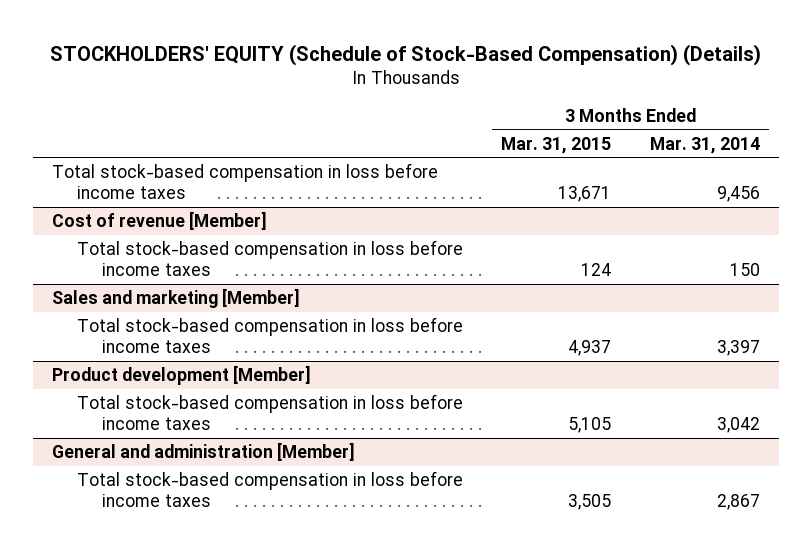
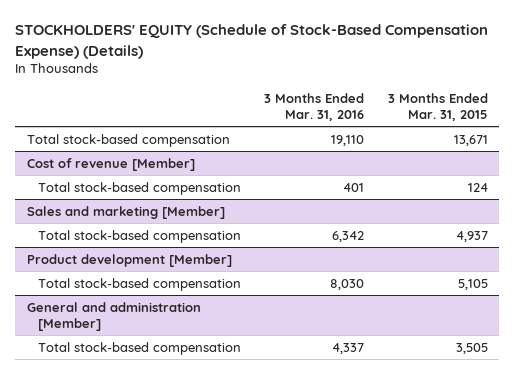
[50,43,762,66] STOCKHOLDERS' EQUITY (Schedule of Stock-Based Compensation) (Details) -> [15,24,489,59] STOCKHOLDERS' EQUITY (Schedule of Stock-Based Compensation Expense) (Details)
[649,136,760,154] Mar. 31, 2014 -> none
none -> [264,92,365,121] 3 Months Ended Mar. 31, 2016
[52,163,439,200] Total stock-based compensation in loss before income taxes -> [26,133,230,147] Total stock-based compensation
[77,240,464,277] Total stock-based compensation in loss before income taxes -> [37,181,241,195] Total stock-based compensation
[77,317,464,354] Total stock-based compensation in loss before income taxes -> [37,229,241,243] Total stock-based compensation
[77,394,464,431] Total stock-based compensation in loss before income taxes -> [37,277,241,291] Total stock-based compensation
[77,471,464,508] Total stock-based compensation in loss before income taxes -> [37,341,241,355] Total stock-based compensation

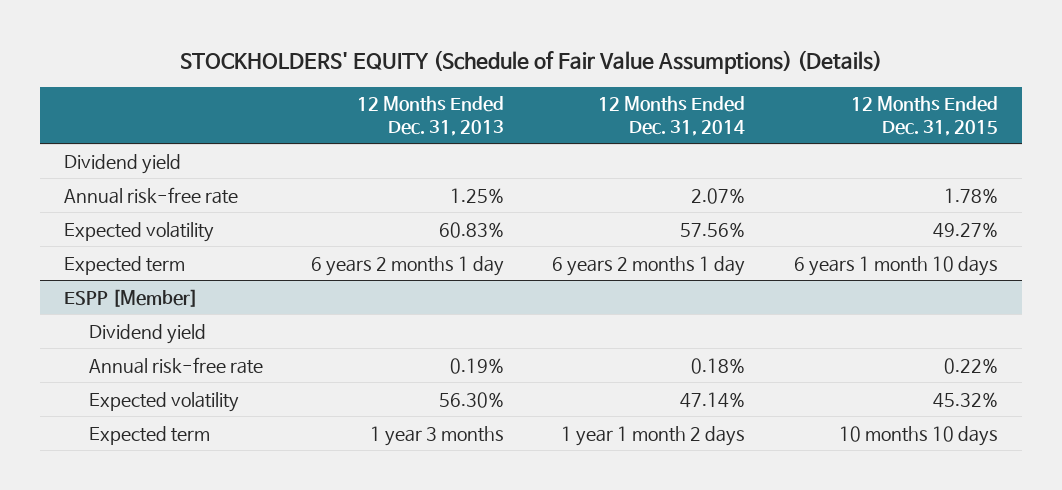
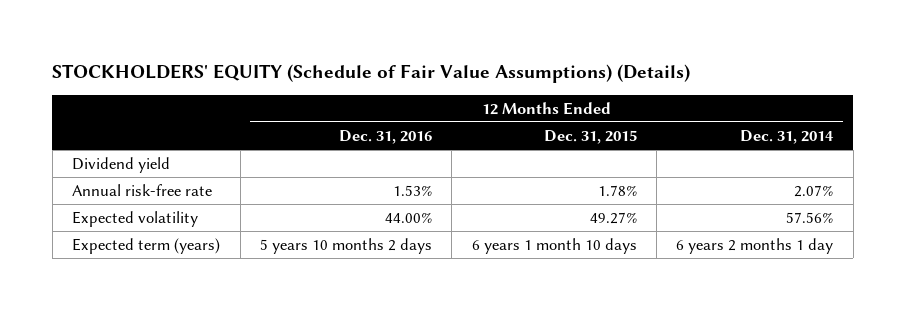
[356,96,504,136] 12 Months Ended Dec. 31, 2013 -> none
none -> [338,129,432,144] Dec. 31, 2016
[64,288,199,307] ESPP [Member] -> none
[88,323,206,344] Dividend yield -> none
[88,356,263,374] Annual risk-free rate -> none
[88,391,239,412] Expected volatility -> none
[88,425,210,445] Expected term -> none
[64,255,186,275] Expected term -> [72,237,221,254] Expected term (years)

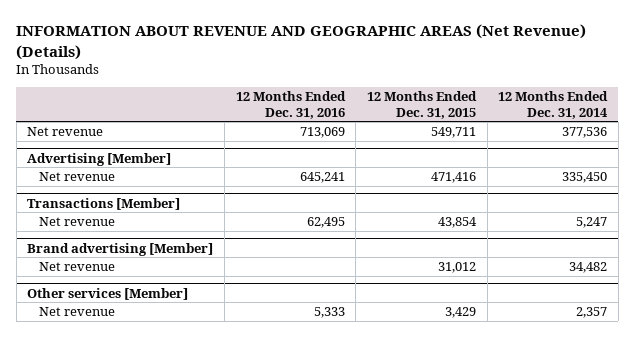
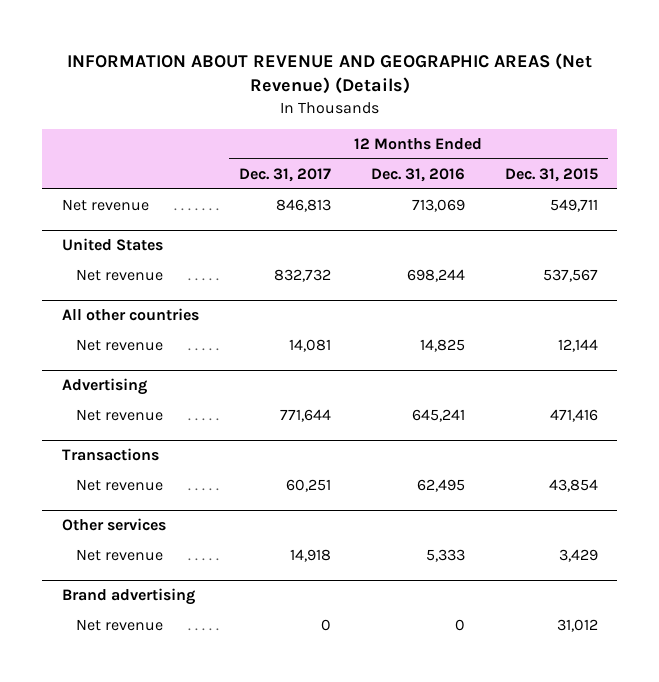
[498,91,609,119] 12 Months Ended Dec. 31, 2014 -> none
none -> [238,167,331,182] Dec. 31, 2017
none -> [61,238,163,252] United States
none -> [75,269,163,282] Net revenue
none -> [61,308,199,322] All other countries
none -> [75,339,163,352] Net revenue
[27,152,172,166] Advertising [Member] -> [61,378,147,396] Advertising
[27,197,181,210] Transactions [Member] -> [61,448,159,462] Transactions
[27,242,214,256] Brand advertising [Member] -> none
[38,262,115,272] Net revenue -> none
[27,287,189,300] Other services [Member] -> [61,518,166,532] Other services
none -> [61,588,195,606] Brand advertising
none -> [75,619,163,632] Net revenue

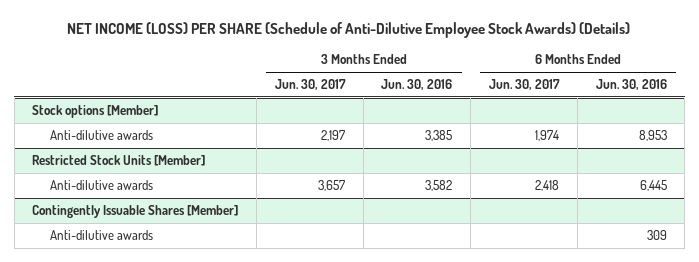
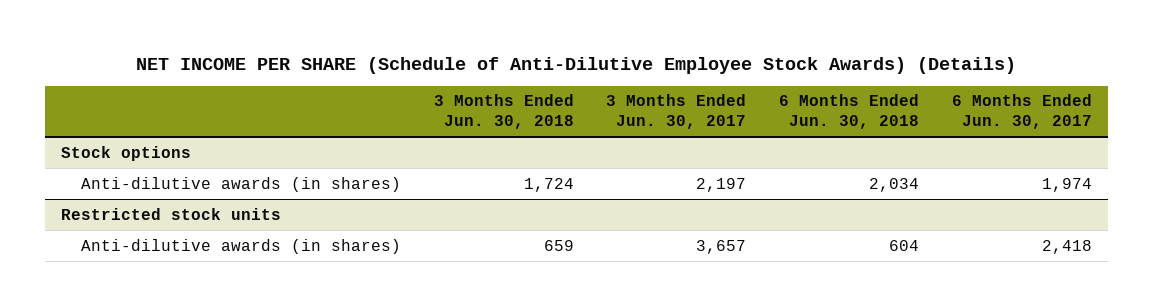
[67,22,631,39] NET INCOME (LOSS) PER SHARE (Schedule of Anti-Dilutive Employee Stock Awards) (Details) -> [136,56,1017,74] NET INCOME PER SHARE (Schedule of Anti-Dilutive Employee Stock Awards) (Details)
[381,79,453,91] Jun. 30, 2016 -> none
[595,79,667,91] Jun. 30, 2016 -> none
none -> [433,94,574,130] 3 Months Ended Jun. 30, 2018
none -> [778,94,919,130] 6 Months Ended Jun. 30, 2018
[32,205,239,219] Contingently Issuable Shares [Member] -> none
[50,230,154,241] Anti-dilutive awards -> none
[32,105,159,119] Stock options [Member] -> [61,145,192,161] Stock options
[50,130,154,141] Anti-dilutive awards -> [81,176,402,192] Anti-dilutive awards (in shares)
[32,155,206,167] Restricted Stock Units [Member] -> [61,207,282,220] Restricted stock units
[50,180,154,191] Anti-dilutive awards -> [81,238,402,254] Anti-dilutive awards (in shares)

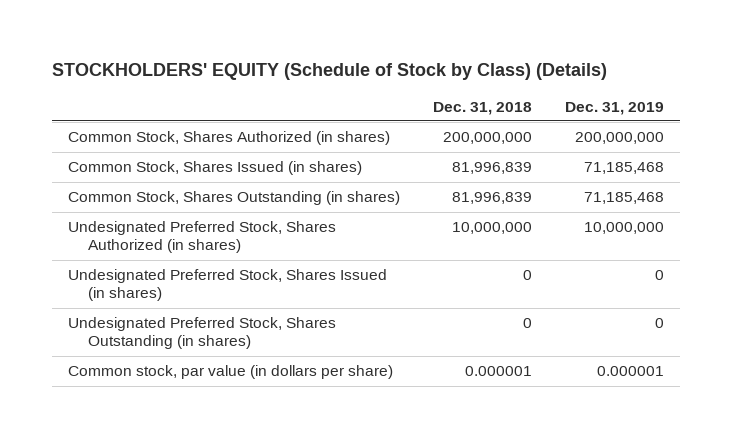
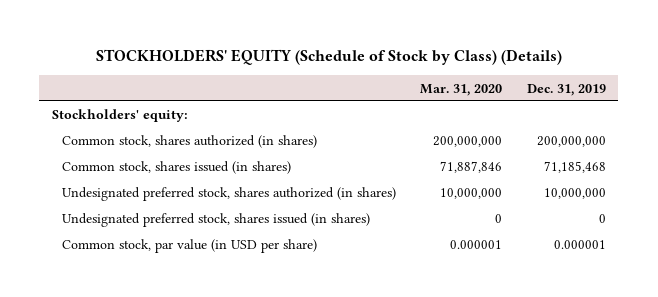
[432,101,532,115] Dec. 31, 2018 -> none
none -> [420,83,503,96] Mar. 31, 2020
[68,191,401,206] Common Stock, Shares Outstanding (in shares) -> none
[68,317,337,350] Undesignated Preferred Stock, Shares Outstanding (in shares) -> none
none -> [51,109,188,123] Stockholders' equity:
[68,131,391,146] Common Stock, Shares Authorized (in shares) -> [61,135,317,149] Common stock, shares authorized (in shares)
[68,161,363,176] Common Stock, Shares Issued (in shares) -> [61,161,291,175] Common stock, shares issued (in shares)
[68,221,337,254] Undesignated Preferred Stock, Shares Authorized (in shares) -> [61,187,396,202] Undesignated preferred stock, shares authorized (in shares)
[68,269,388,302] Undesignated Preferred Stock, Shares Issued (in shares) -> [61,213,370,228] Undesignated preferred stock, shares issued (in shares)
[68,365,394,380] Common stock, par value (in dollars per share) -> [61,239,317,254] Common stock, par value (in USD per share)

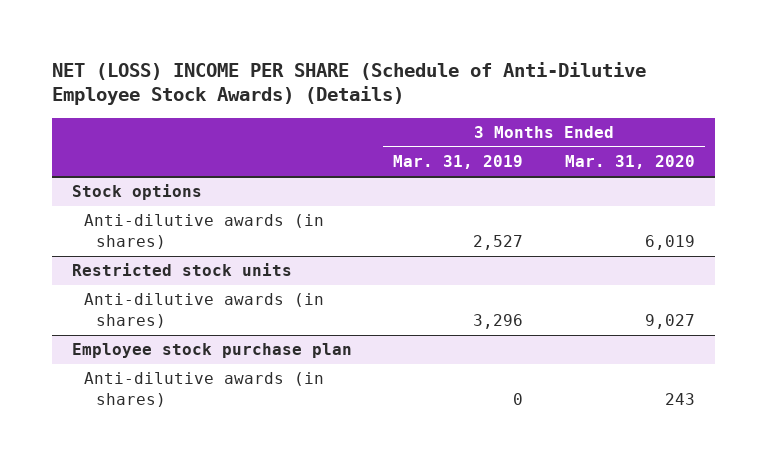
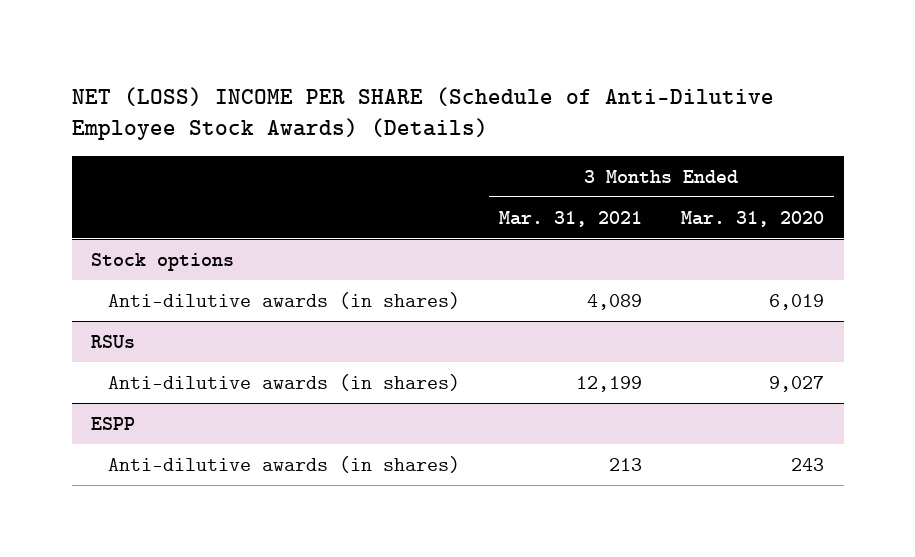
[393,155,524,170] Mar. 31, 2019 -> none
none -> [498,210,642,227] Mar. 31, 2021
[72,263,293,277] Restricted stock units -> [91,334,136,348] RSUs
[72,343,353,359] Employee stock purchase plan -> [91,416,136,430] ESPP

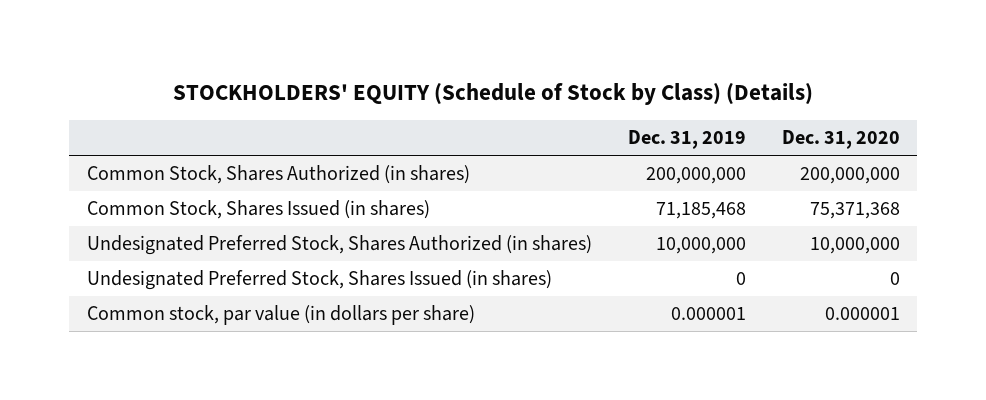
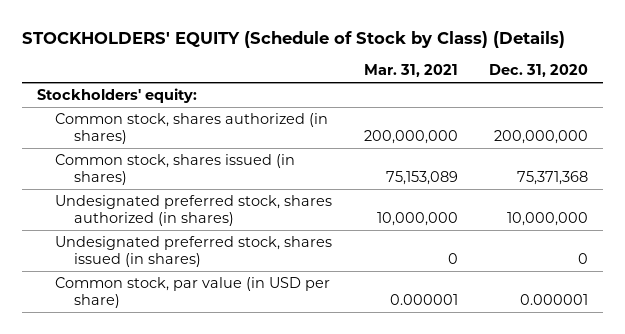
[627,130,746,150] Dec. 31, 2019 -> none
none -> [363,64,458,78] Mar. 31, 2021
none -> [37,87,198,103] Stockholders' equity:
[86,165,470,185] Common Stock, Shares Authorized (in shares) -> [55,112,329,145] Common stock, shares authorized (in shares)
[86,200,430,220] Common Stock, Shares Issued (in shares) -> [55,153,296,186] Common stock, shares issued (in shares)
[86,235,592,256] Undesignated Preferred Stock, Shares Authorized (in shares) -> [55,194,333,227] Undesignated preferred stock, shares authorized (in shares)
[86,270,552,291] Undesignated Preferred Stock, Shares Issued (in shares) -> [55,235,333,268] Undesignated preferred stock, shares issued (in shares)
[86,305,475,326] Common stock, par value (in dollars per share) -> [55,276,331,309] Common stock, par value (in USD per share)

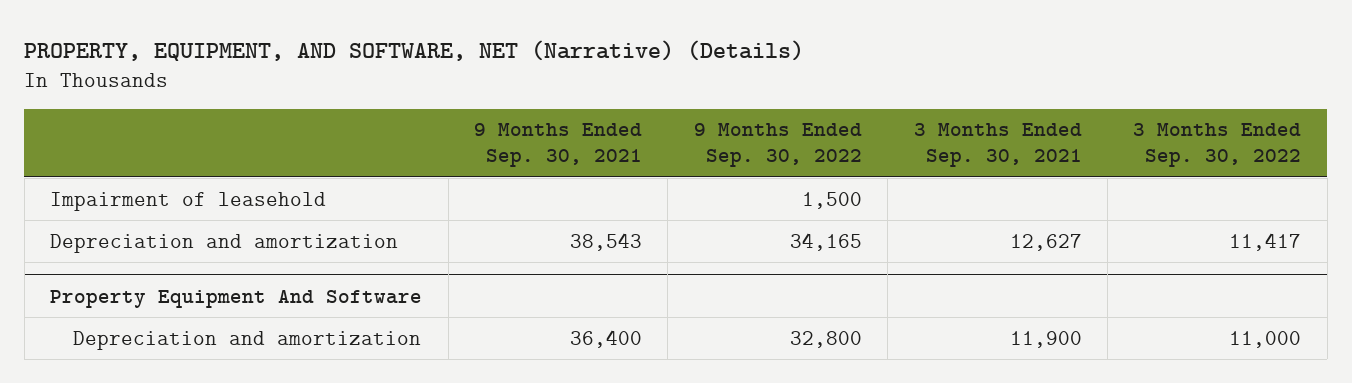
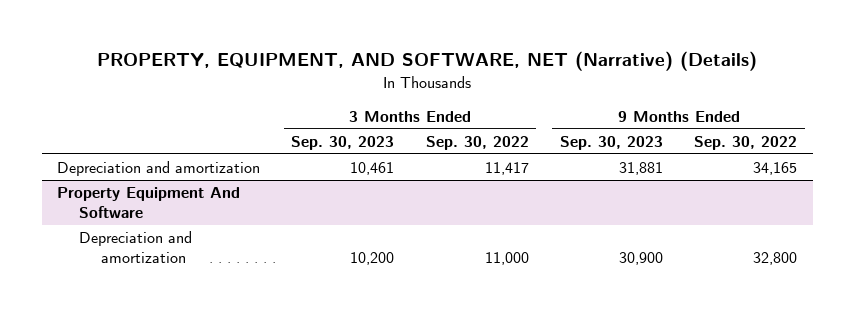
[474,123,643,168] 9 Months Ended Sep. 30, 2021 -> none
[913,123,1082,168] 3 Months Ended Sep. 30, 2021 -> none
none -> [291,135,395,150] Sep. 30, 2023
none -> [559,135,663,150] Sep. 30, 2023
[50,191,327,211] Impairment of leasehold -> none

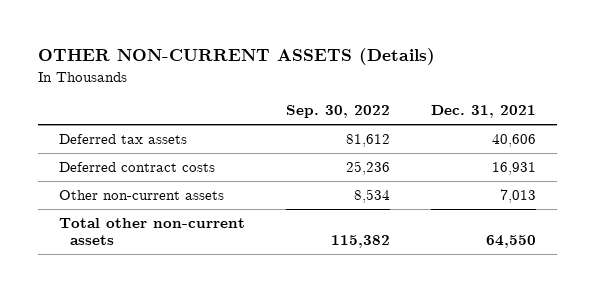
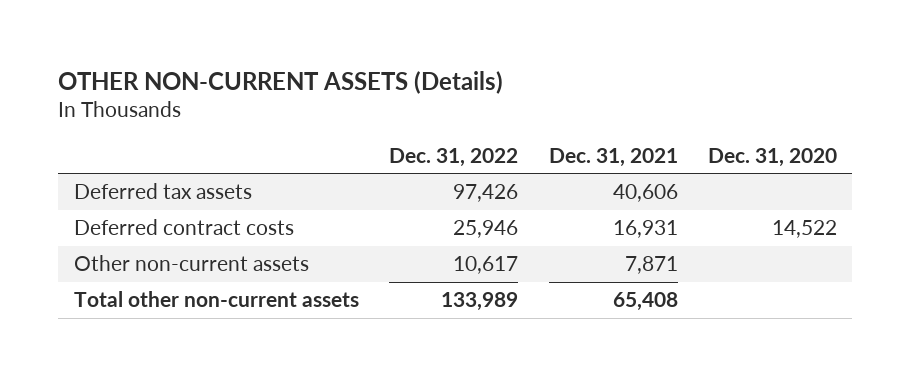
[286,105,391,119] Sep. 30, 2022 -> none
none -> [389,147,519,167] Dec. 31, 2022
none -> [708,147,838,167] Dec. 31, 2020
[500,188,537,203] 7,013 -> [624,256,678,275] 7,871
[486,235,537,249] 64,550 -> [612,292,678,312] 65,408

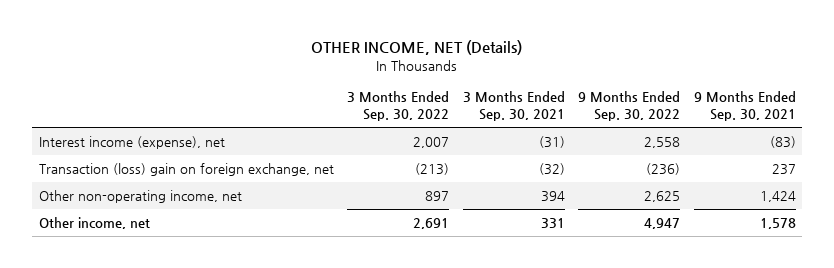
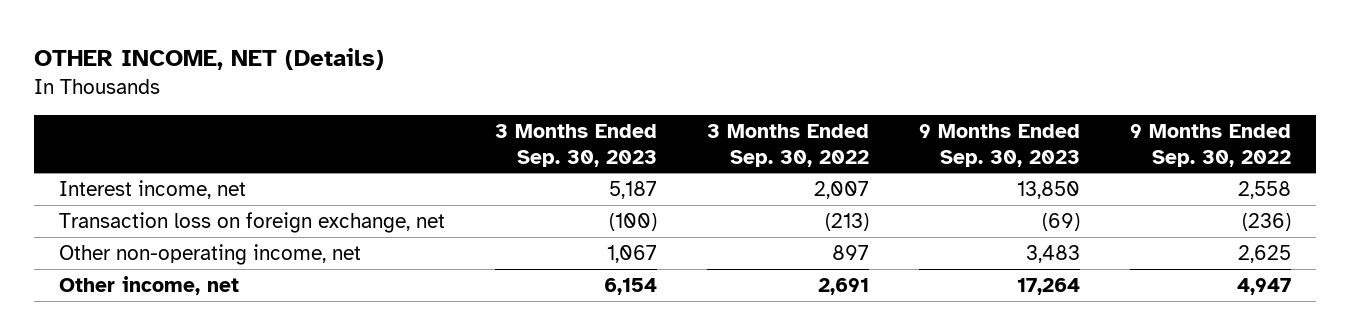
[462,91,565,122] 3 Months Ended Sep. 30, 2021 -> none
[693,91,796,122] 9 Months Ended Sep. 30, 2021 -> none
none -> [494,123,657,167] 3 Months Ended Sep. 30, 2023
none -> [918,123,1080,167] 9 Months Ended Sep. 30, 2023
[38,136,225,150] Interest income (expense), net -> [59,179,247,199] Interest income, net
[38,163,334,177] Transaction (loss) gain on foreign exchange, net -> [59,211,446,233] Transaction loss on foreign exchange, net

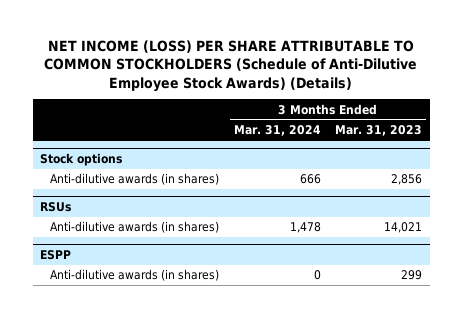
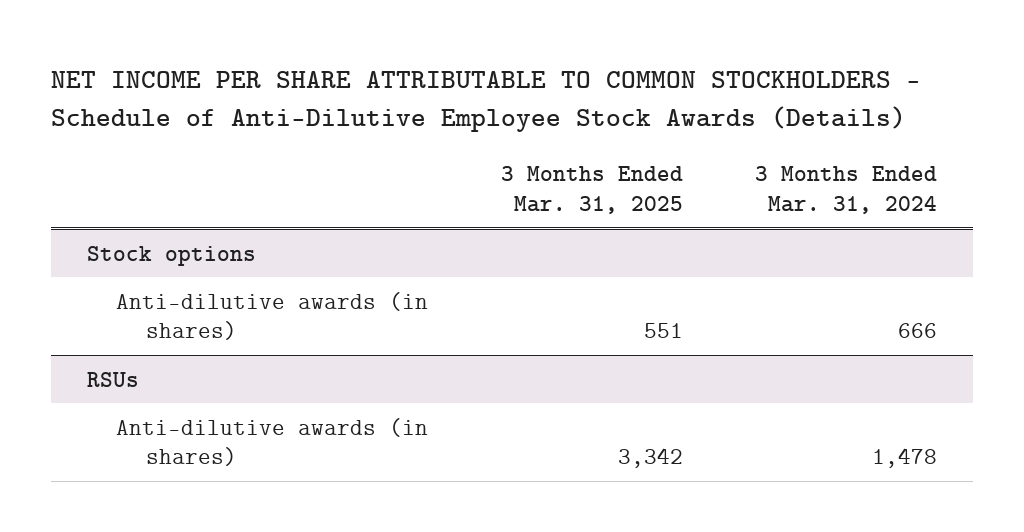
[44,40,418,92] NET INCOME (LOSS) PER SHARE ATTRIBUTABLE TO COMMON STOCKHOLDERS (Schedule of Anti-Dilutive Employee Stock Awards) (Details) -> [50,71,921,132] NET INCOME PER SHARE ATTRIBUTABLE TO COMMON STOCKHOLDERS - Schedule of Anti-Dilutive Employee Stock Awards (Details)
[335,125,423,137] Mar. 31, 2023 -> none
none -> [500,166,683,215] 3 Months Ended Mar. 31, 2025
[40,250,72,261] ESPP -> none
[50,269,220,282] Anti-dilutive awards (in shares) -> none

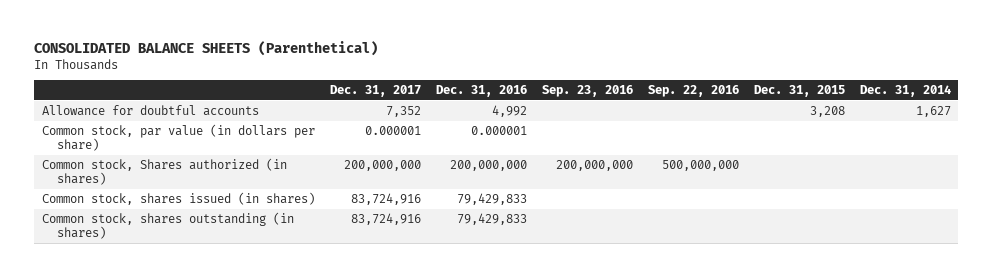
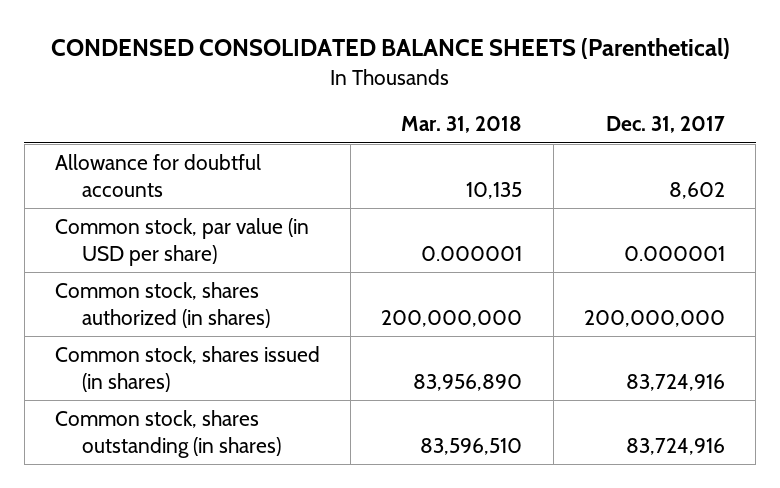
[34,40,379,56] CONSOLIDATED BALANCE SHEETS (Parenthetical) -> [50,38,730,60] CONDENSED CONSOLIDATED BALANCE SHEETS (Parenthetical)
[435,85,527,98] Dec. 31, 2016 -> none
[541,85,633,98] Sep. 23, 2016 -> none
[647,85,739,98] Sep. 22, 2016 -> none
[753,85,845,98] Dec. 31, 2015 -> none
[859,85,951,98] Dec. 31, 2014 -> none
none -> [401,116,523,134] Mar. 31, 2018
[385,105,421,117] 7,352 -> [668,181,725,199] 8,602
[41,123,315,151] Common stock, par value (in dollars per share) -> [54,218,309,266] Common stock, par value (in USD per share)
[41,157,287,185] Common stock, Shares authorized (in shares) -> [54,282,270,328] Common stock, shares authorized (in shares)

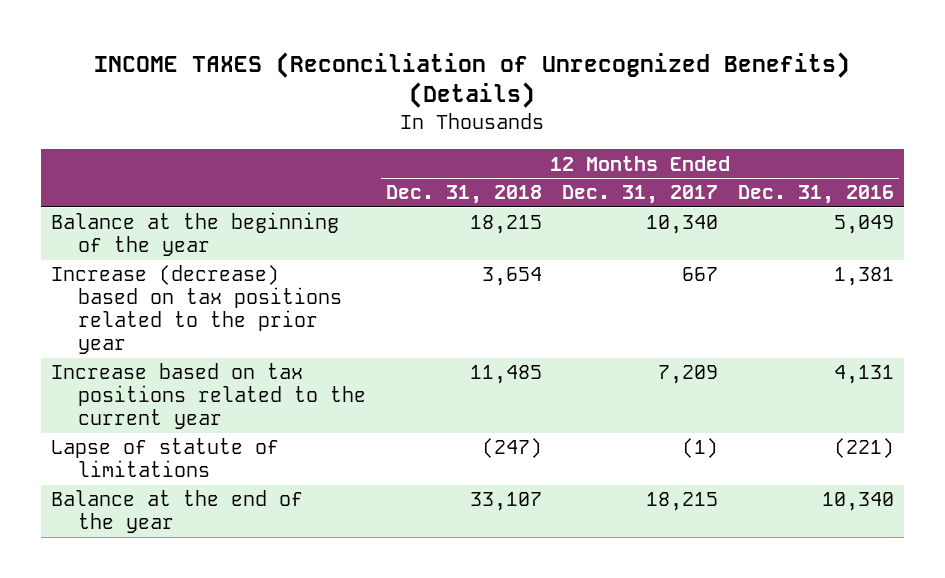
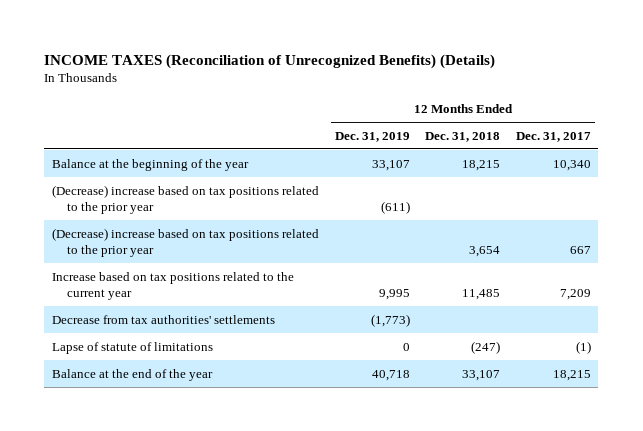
[737,185,894,205] Dec. 31, 2016 -> none
none -> [334,131,410,142] Dec. 31, 2019
none -> [52,184,320,215] (Decrease) increase based on tax positions related to the prior year
[50,265,342,355] Increase (decrease) based on tax positions related to the prior year -> [52,227,320,258] (Decrease) increase based on tax positions related to the prior year
none -> [52,314,276,324] Decrease from tax authorities' settlements

